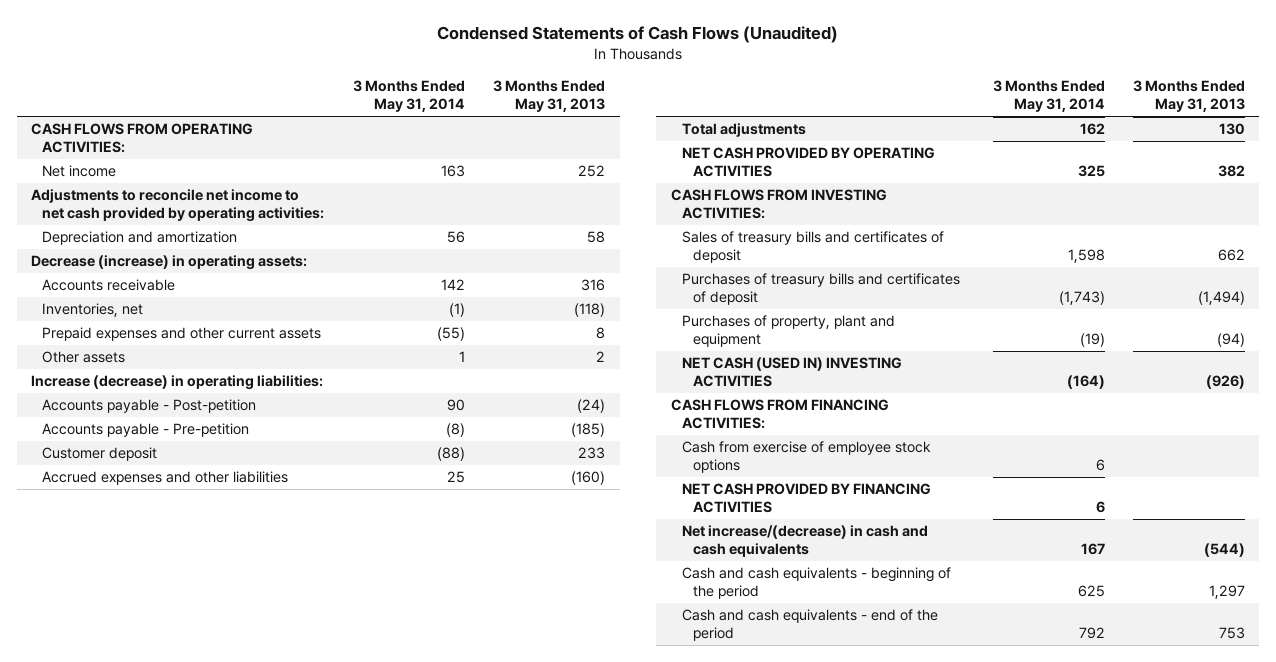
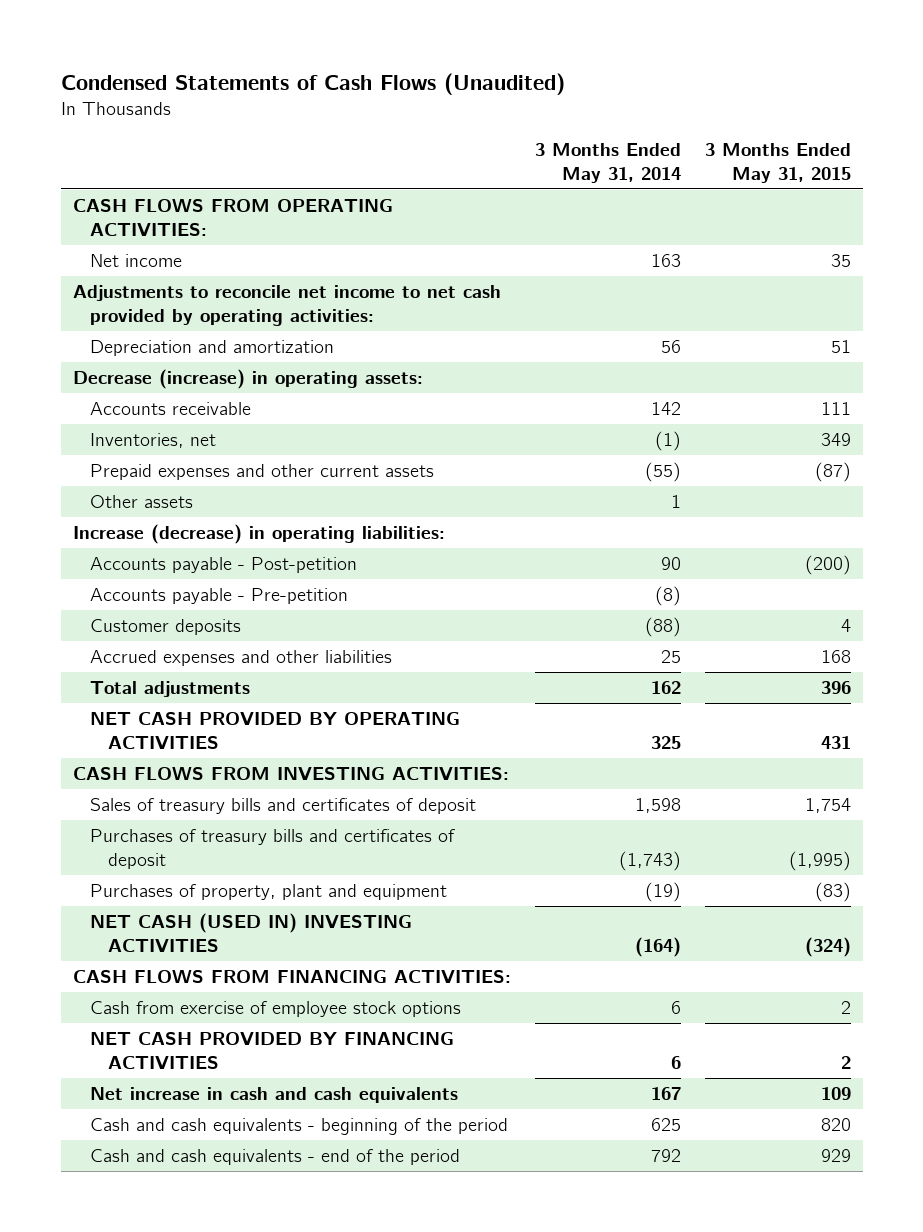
[493,80,606,113] 3 Months Ended May 31, 2013 -> none
none -> [704,142,851,183] 3 Months Ended May 31, 2015
[42,447,158,462] Customer deposit -> [90,618,242,635] Customer deposits
[682,525,929,558] Net increase/(decrease) in cash and cash equivalents -> [90,1086,459,1103] Net increase in cash and cash equivalents

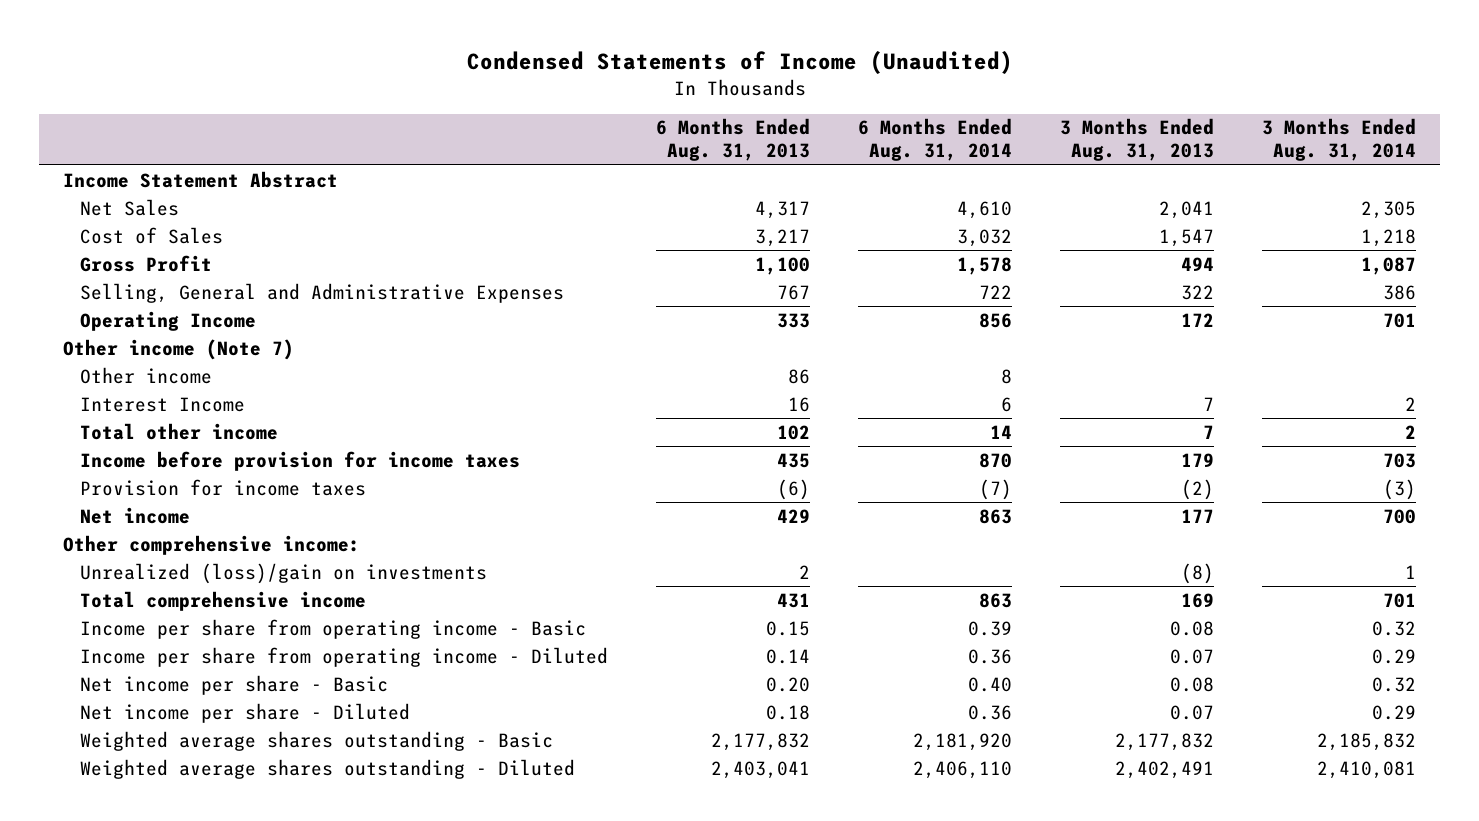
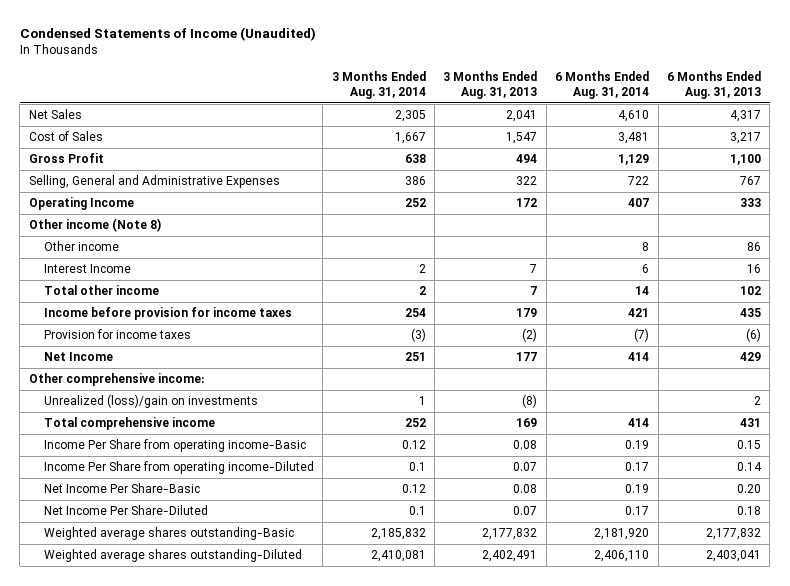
[63,170,339,188] Income Statement Abstract -> none
[956,228,1012,247] 3,032 -> [618,132,650,145] 3,481
[1360,228,1416,247] 1,218 -> [394,132,426,145] 1,667
[956,256,1012,275] 1,578 -> [618,154,650,166] 1,129
[1360,256,1416,275] 1,087 -> [404,154,426,164] 638
[978,312,1012,328] 856 -> [628,198,650,208] 407
[1382,312,1416,328] 701 -> [404,198,426,208] 252
[63,338,295,360] Other income (Note 7) -> [28,218,161,233] Other income (Note 8)
[978,452,1012,468] 870 -> [628,308,650,318] 421
[1382,452,1416,468] 703 -> [404,308,426,318] 254
[79,506,190,524] Net income -> [43,352,113,362] Net Income
[978,508,1012,524] 863 -> [628,352,650,362] 414
[1382,508,1416,524] 700 -> [404,352,426,362] 251
[978,592,1012,608] 863 -> [628,418,650,428] 414
[1382,592,1416,608] 701 -> [404,418,426,428] 252
[79,618,586,639] Income per share from operating income - Basic -> [43,439,306,453] Income Per Share from operating income-Basic
[967,620,1012,636] 0.39 -> [625,440,650,450] 0.19
[1371,620,1416,636] 0.32 -> [401,440,426,450] 0.12
[79,646,608,667] Income per share from operating income - Diluted -> [43,461,314,475] Income Per Share from operating income-Diluted
[967,648,1012,664] 0.36 -> [625,462,650,472] 0.17
[1371,648,1416,664] 0.29 -> [408,462,426,472] 0.1
[79,674,388,695] Net income per share - Basic -> [43,483,200,494] Net Income Per Share-Basic
[967,676,1012,692] 0.40 -> [625,484,650,494] 0.19
[1371,676,1416,692] 0.32 -> [401,484,426,494] 0.12
[79,702,410,723] Net income per share - Diluted -> [43,505,208,516] Net Income Per Share-Diluted
[967,704,1012,720] 0.36 -> [625,506,650,516] 0.17
[1371,704,1416,720] 0.29 -> [408,506,426,516] 0.1
[79,730,553,751] Weighted average shares outstanding - Basic -> [43,527,294,541] Weighted average shares outstanding-Basic
[79,758,575,779] Weighted average shares outstanding - Diluted -> [43,549,302,563] Weighted average shares outstanding-Diluted

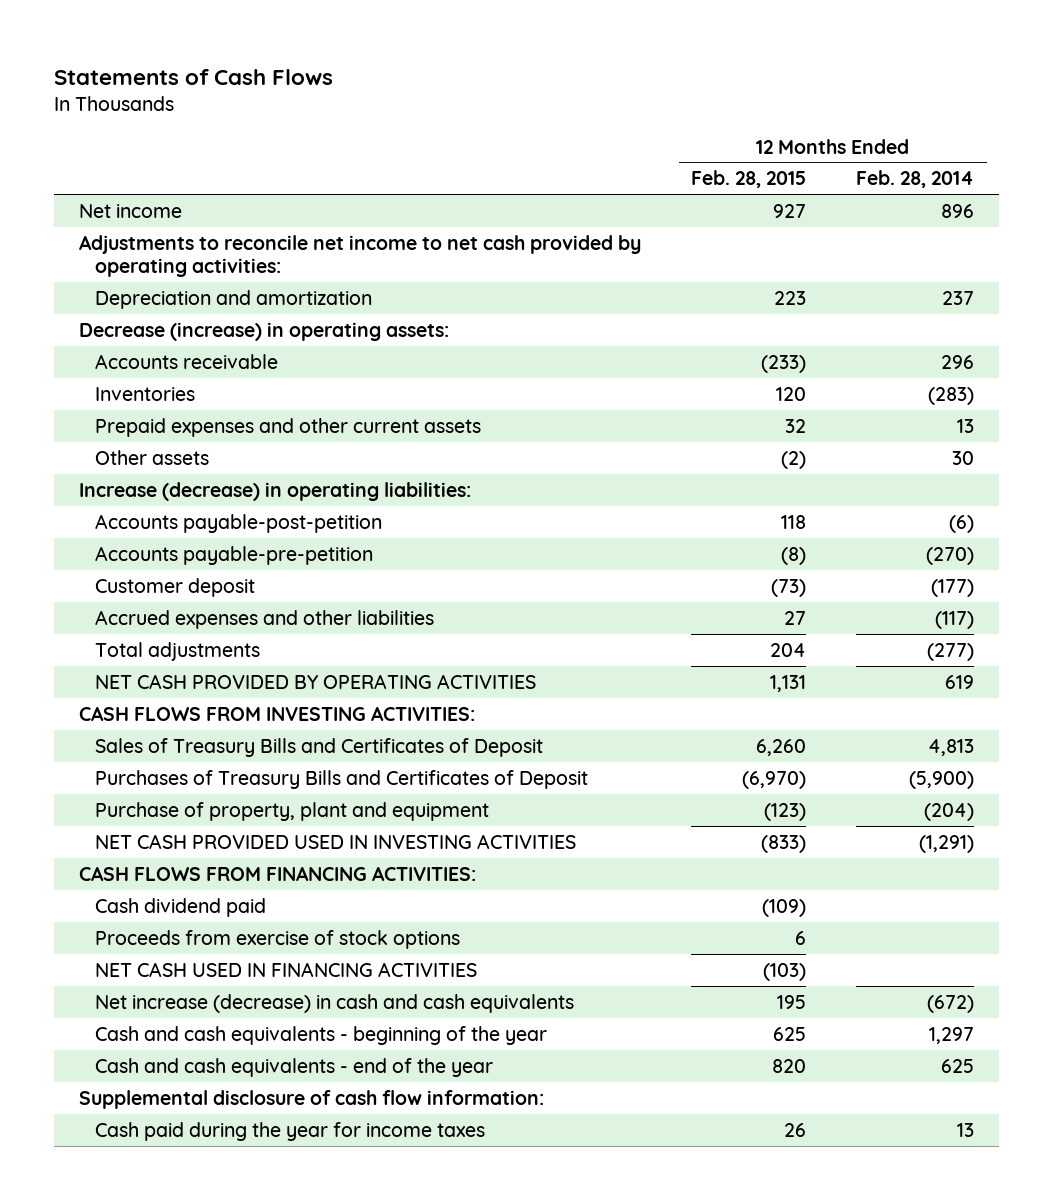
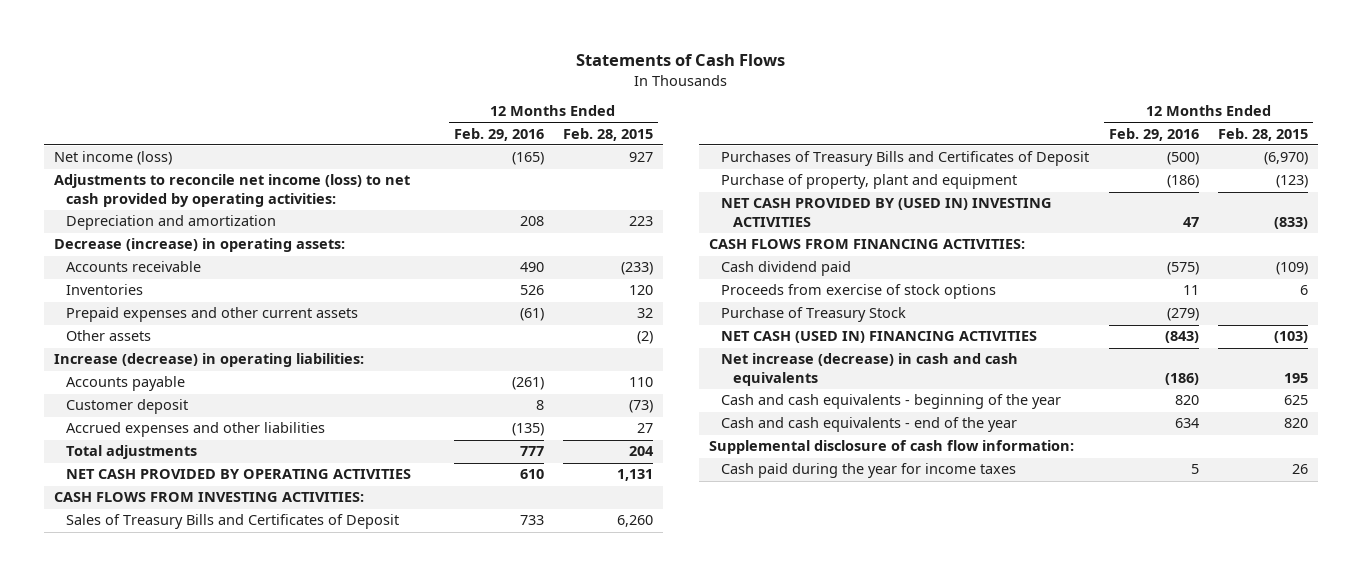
[856,170,975,189] Feb. 28, 2014 -> none
none -> [453,127,544,141] Feb. 29, 2016
[78,203,182,218] Net income -> [53,151,172,166] Net income (loss)
[78,234,641,278] Adjustments to reconcile net income to net cash provided by operating activities: -> [53,174,410,207] Adjustments to reconcile net income (loss) to net cash provided by operating activities:
[94,545,373,565] Accounts payable-pre-petition -> none
[94,513,382,533] Accounts payable-post-petition -> [65,376,185,392] Accounts payable
[781,514,807,529] 118 -> [629,377,654,388] 110
[94,833,576,849] NET CASH PROVIDED USED IN INVESTING ACTIVITIES -> [720,198,1052,227] NET CASH PROVIDED BY (USED IN) INVESTING ACTIVITIES
none -> [720,307,906,323] Purchase of Treasury Stock
[94,961,477,977] NET CASH USED IN FINANCING ACTIVITIES -> [720,331,1037,344] NET CASH (USED IN) FINANCING ACTIVITIES

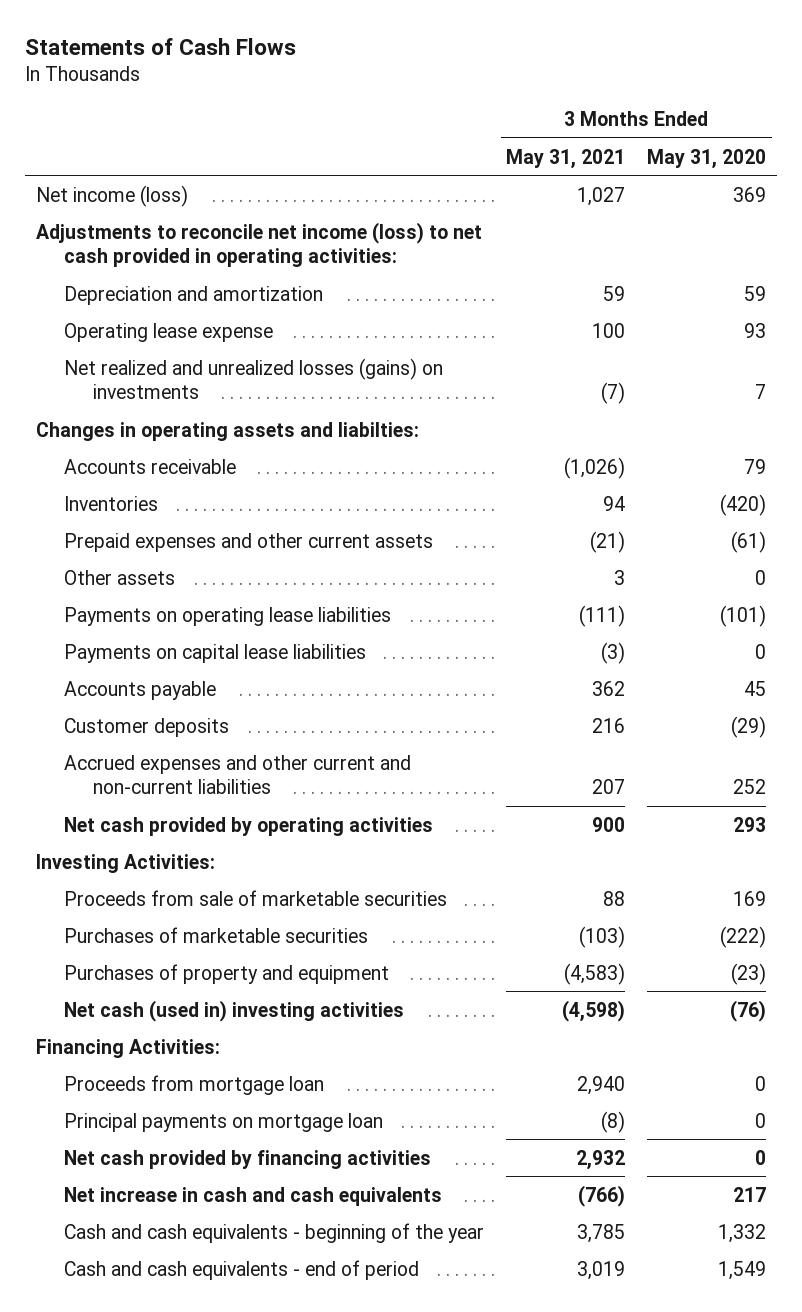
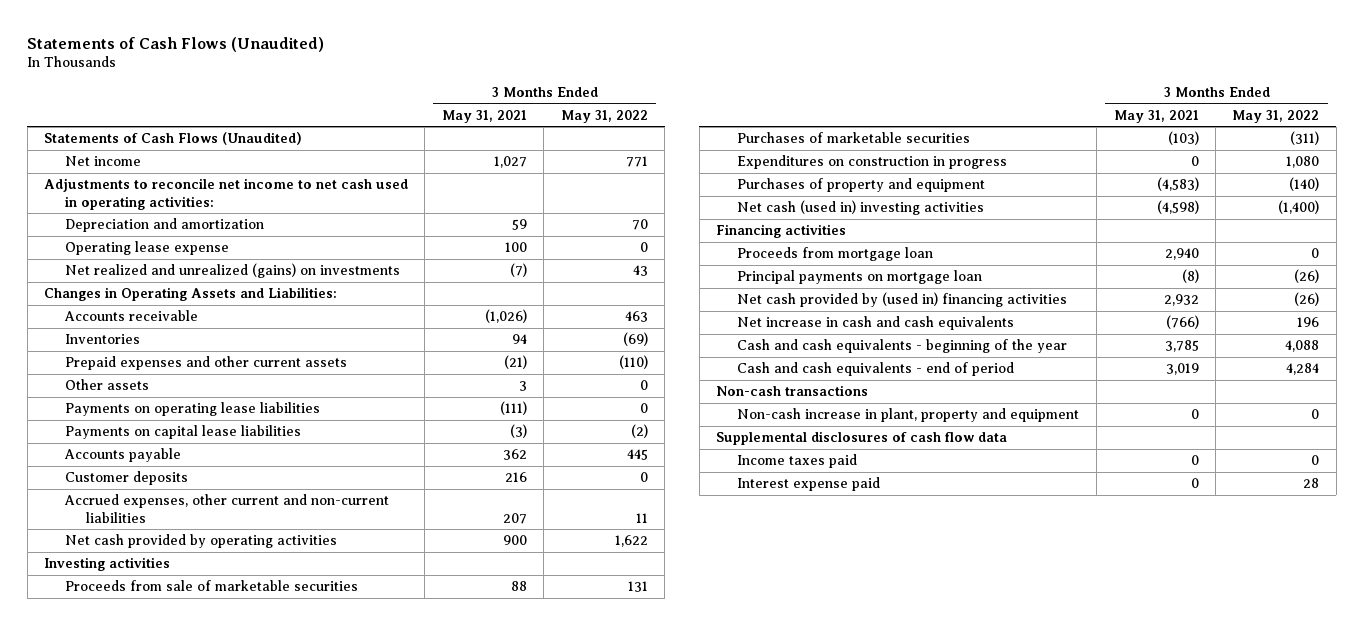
[24,37,296,55] Statements of Cash Flows -> [27,36,325,52] Statements of Cash Flows (Unaudited)
[647,148,767,169] May 31, 2020 -> none
none -> [560,109,648,123] May 31, 2022
none -> [44,132,303,146] Statements of Cash Flows (Unaudited)
[35,184,188,207] Net income (loss) -> [64,156,141,167] Net income
[35,221,482,268] Adjustments to reconcile net income (loss) to net cash provided in operating activities: -> [44,178,409,210] Adjustments to reconcile net income to net cash used in operating activities:
[64,357,444,400] Net realized and unrealized losses (gains) on investments -> [64,263,400,279] Net realized and unrealized (gains) on investments
[35,421,419,441] Changes in operating assets and liabilties: -> [44,287,338,302] Changes in Operating Assets and Liabilities:
[64,754,412,795] Accrued expenses and other current and non-current liabilities -> [63,494,389,523] Accrued expenses, other current and non-current liabilities
[35,853,215,873] Investing Activities: -> [44,557,171,572] Investing activities
none -> [736,155,1007,170] Expenditures on construction in progress
[35,1038,220,1058] Financing Activities: -> [715,224,846,239] Financing activities
[64,1149,432,1169] Net cash provided by financing activities -> [736,292,1067,308] Net cash provided by (used in) financing activities
none -> [715,385,868,397] Non-cash transactions
none -> [736,408,1079,423] Non-cash increase in plant, property and equipment
none -> [715,431,1007,446] Supplemental disclosures of cash flow data
none -> [736,454,857,469] Income taxes paid
none -> [736,477,880,492] Interest expense paid

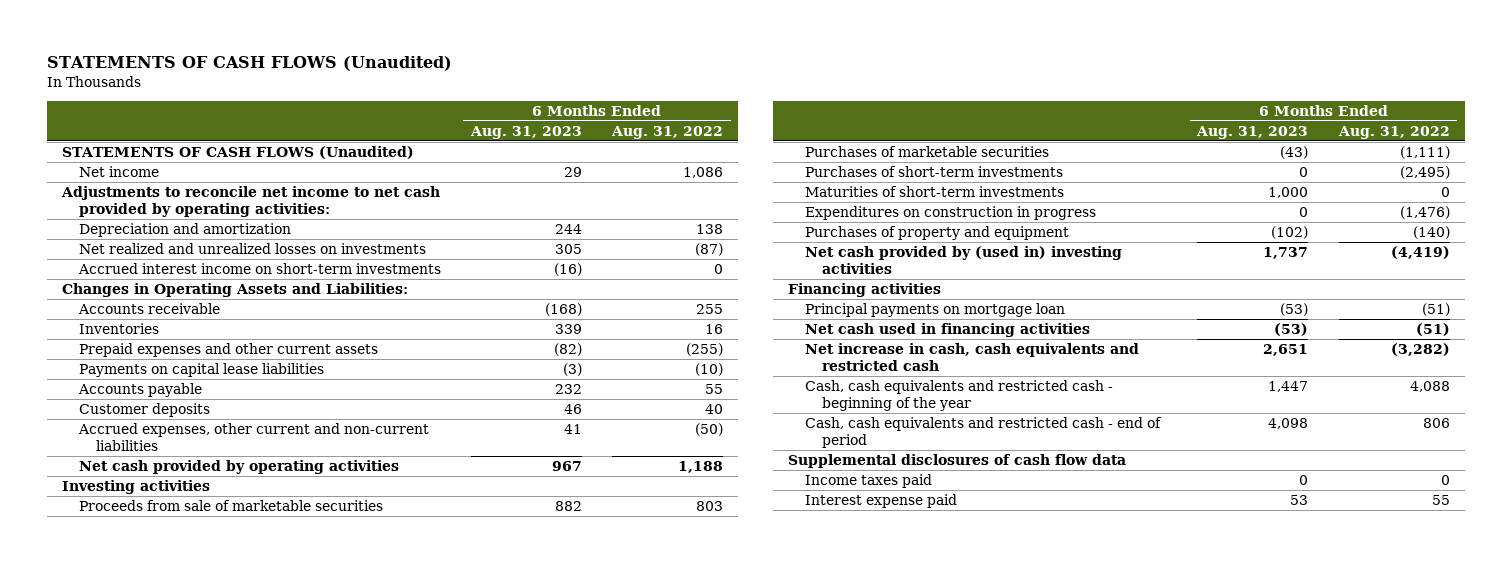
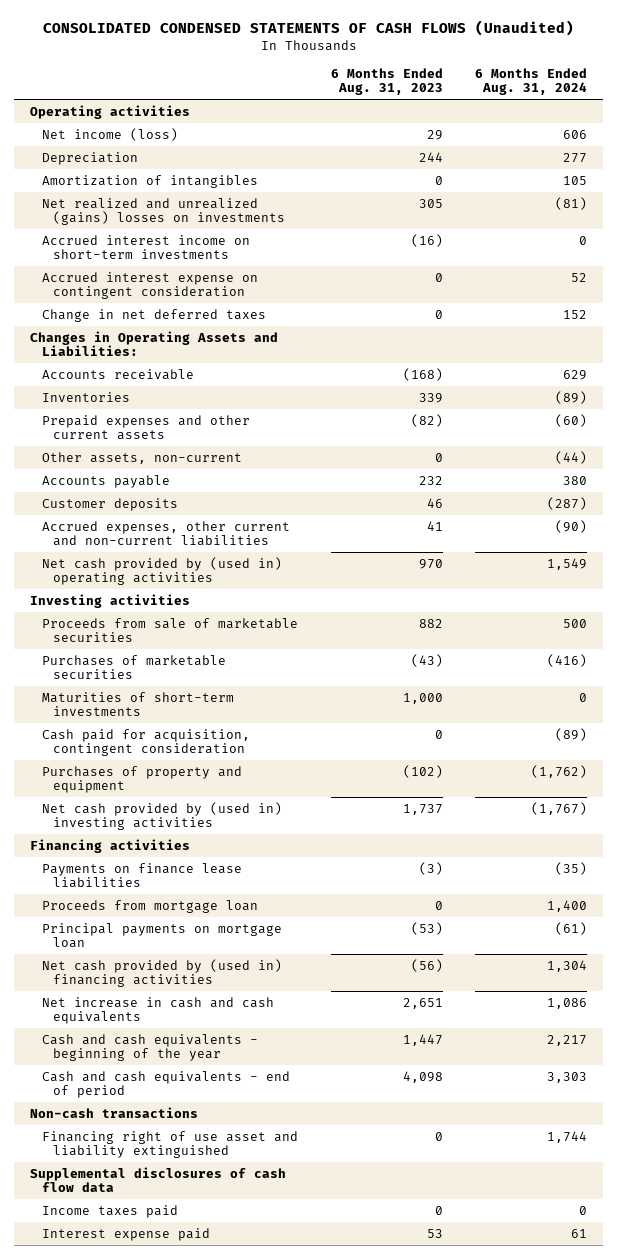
[46,56,452,72] STATEMENTS OF CASH FLOWS (Unaudited) -> [42,20,574,37] CONSOLIDATED CONDENSED STATEMENTS OF CASH FLOWS (Unaudited)
[611,125,724,139] Aug. 31, 2022 -> none
none -> [475,67,588,96] 6 Months Ended Aug. 31, 2024
[61,146,414,160] STATEMENTS OF CASH FLOWS (Unaudited) -> none
[60,186,440,217] Adjustments to reconcile net income to net cash provided by operating activities: -> none
none -> [30,104,191,119] Operating activities
[78,166,159,178] Net income -> [41,127,178,141] Net income (loss)
[78,223,291,238] Depreciation and amortization -> [41,151,138,165] Depreciation
none -> [41,174,258,188] Amortization of intangibles
[78,243,426,255] Net realized and unrealized losses on investments -> [41,197,286,225] Net realized and unrealized (gains) losses on investments
none -> [41,271,258,299] Accrued interest expense on contingent consideration
none -> [41,308,266,322] Change in net deferred taxes
[78,363,324,378] Payments on capital lease liabilities -> none
none -> [41,451,242,464] Other assets, non-current
[78,460,399,475] Net cash provided by operating activities -> [41,556,282,585] Net cash provided by (used in) operating activities
[551,461,582,472] 967 -> [418,558,443,569] 970
[805,166,1064,178] Purchases of short-term investments -> none
[805,206,1097,221] Expenditures on construction in progress -> none
none -> [41,728,250,756] Cash paid for acquisition, contingent consideration
none -> [41,862,242,888] Payments on finance lease liabilities
none -> [41,899,258,913] Proceeds from mortgage loan
[805,323,1091,338] Net cash used in financing activities -> [41,958,282,987] Net cash provided by (used in) financing activities
[1274,323,1309,337] (53) -> [410,958,443,972] (56)
[805,343,1140,371] Net increase in cash, cash equivalents and restricted cash -> [41,996,274,1024] Net increase in cash and cash equivalents
[805,380,1114,411] Cash, cash equivalents and restricted cash - beginning of the year -> [41,1033,258,1061] Cash and cash equivalents - beginning of the year
[805,417,1163,448] Cash, cash equivalents and restricted cash - end of period -> [41,1070,290,1098] Cash and cash equivalents - end of period
none -> [30,1106,199,1118] Non-cash transactions
none -> [41,1130,298,1158] Financing right of use asset and liability extinguished

